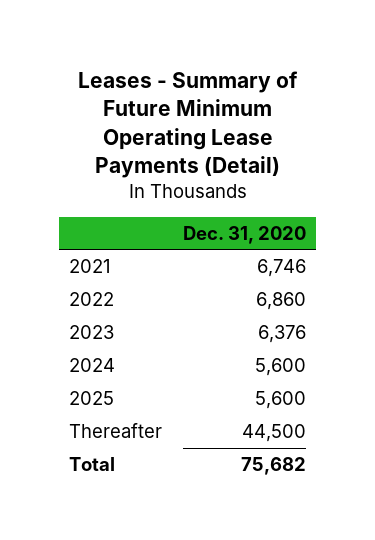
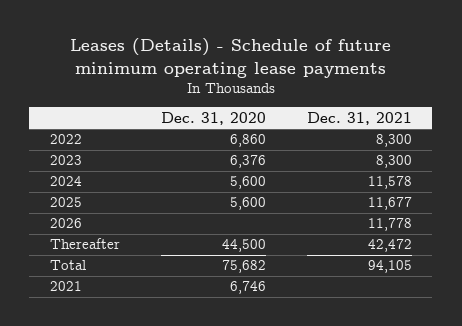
[77,70,298,179] Leases - Summary of Future Minimum Operating Lease Payments (Detail) -> [69,38,391,78] Leases (Details) - Schedule of future minimum operating lease payments
none -> [306,111,412,125] Dec. 31, 2021
none -> [49,218,82,229] 2026
[69,259,112,274] 2021 -> [49,281,82,292] 2021

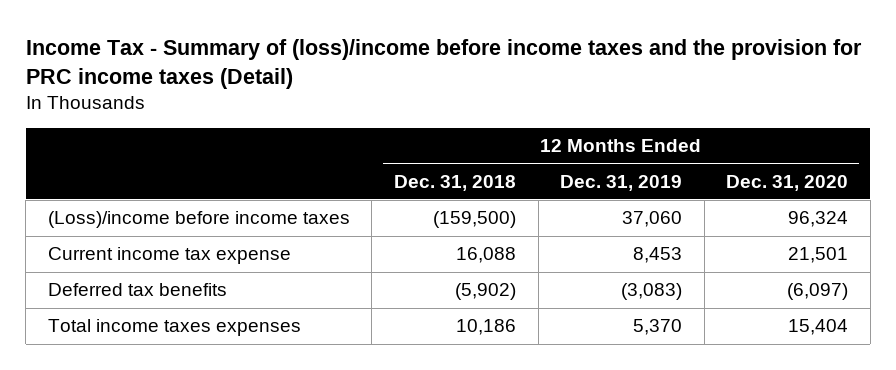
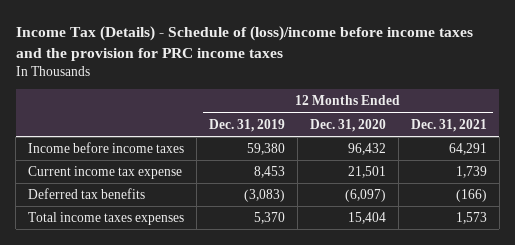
[25,38,862,89] Income Tax - Summary of (loss)/income before income taxes and the provision for PRC income taxes (Detail) -> [15,25,473,61] Income Tax (Details) - Schedule of (loss)/income before income taxes and the provision for PRC income taxes
[393,174,516,191] Dec. 31, 2018 -> none
none -> [410,118,487,132] Dec. 31, 2021
[47,211,350,229] (Loss)/income before income taxes -> [28,142,185,154] Income before income taxes
[622,211,683,228] 37,060 -> [246,143,285,156] 59,380
[788,211,849,228] 96,324 -> [347,143,386,156] 96,432

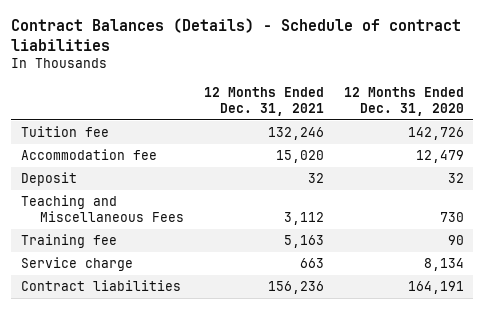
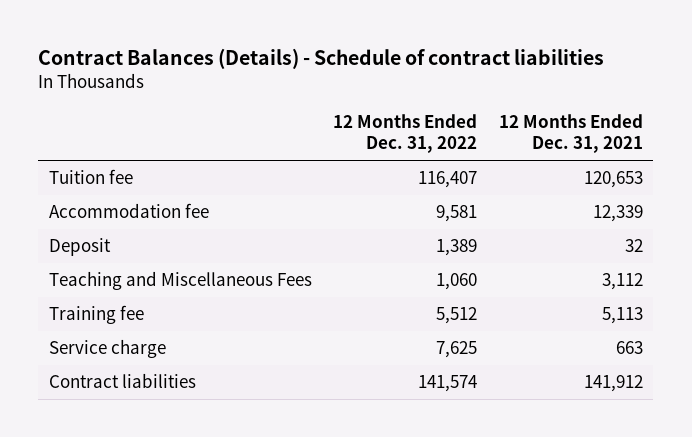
[343,86,464,117] 12 Months Ended Dec. 31, 2020 -> none
none -> [333,114,478,154] 12 Months Ended Dec. 31, 2022
[267,127,324,141] 132,246 -> [583,171,643,189] 120,653
[275,150,324,164] 15,020 -> [592,205,643,223] 12,339
[283,235,324,249] 5,163 -> [601,307,643,325] 5,113
[267,281,324,295] 156,236 -> [583,375,643,393] 141,912

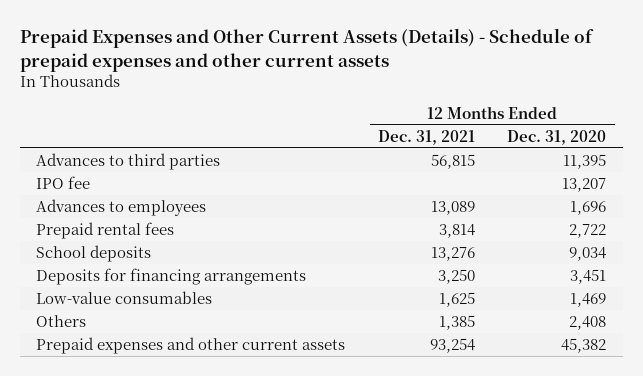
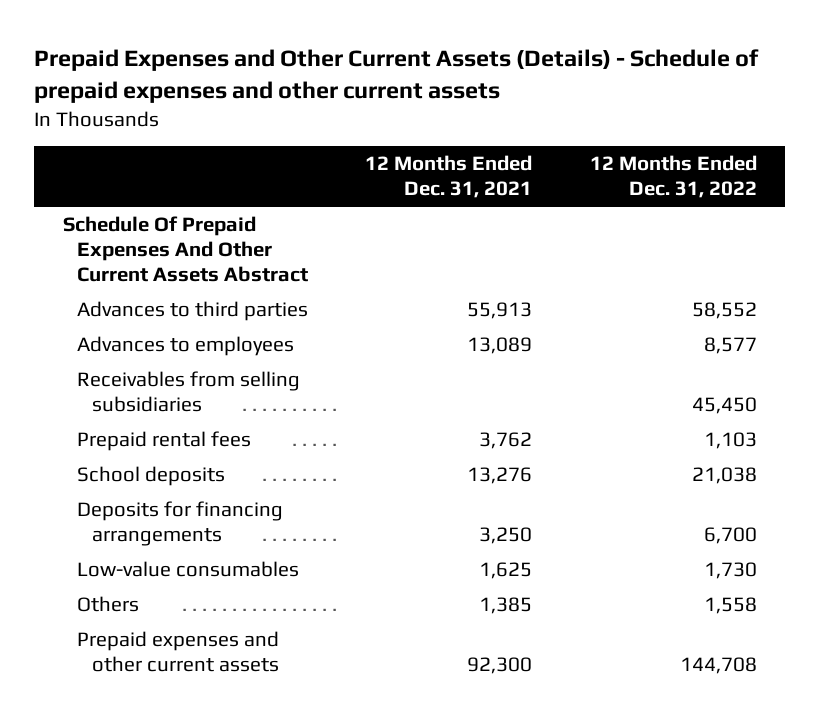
[507,129,607,145] Dec. 31, 2020 -> none
none -> [589,155,757,199] 12 Months Ended Dec. 31, 2022
[36,175,91,189] IPO fee -> none
none -> [62,216,309,283] Schedule Of Prepaid Expenses And Other Current Assets Abstract
[430,153,475,169] 56,815 -> [467,302,533,320] 55,913
none -> [77,371,301,413] Receivables from selling subsidiaries
[438,223,475,238] 3,814 -> [479,432,533,450] 3,762
[429,337,475,353] 93,254 -> [467,657,533,675] 92,300

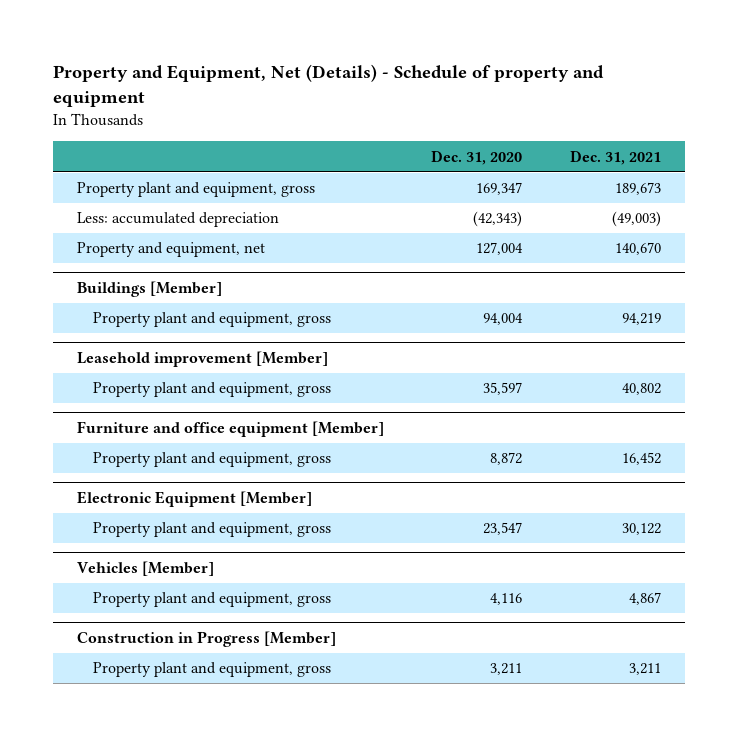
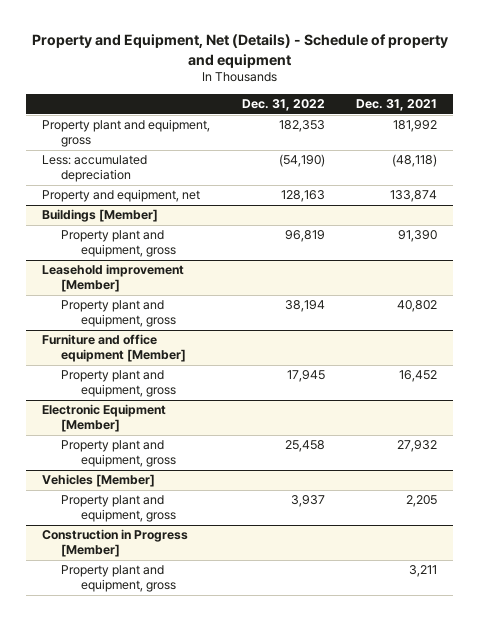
[431,149,523,165] Dec. 31, 2020 -> none
none -> [241,99,325,112] Dec. 31, 2022
[615,182,662,196] 189,673 -> [393,120,438,133] 181,992
[612,211,662,228] (49,003) -> [392,154,438,168] (48,118)
[615,242,662,256] 140,670 -> [390,190,438,203] 133,874
[622,313,662,326] 94,219 -> [398,230,438,243] 91,390
[622,523,662,536] 30,122 -> [397,440,438,453] 27,932
[629,592,662,606] 4,867 -> [406,495,438,508] 2,205

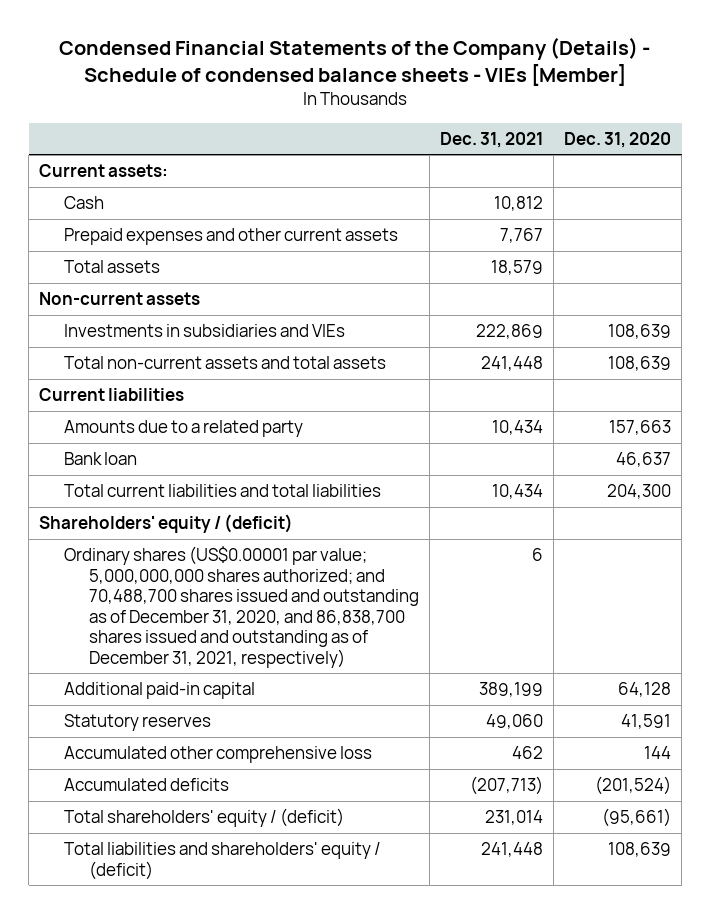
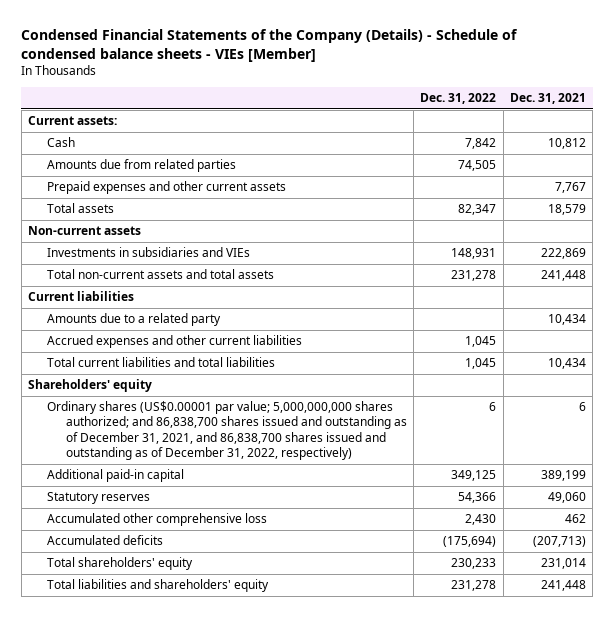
[564,131,672,148] Dec. 31, 2020 -> none
none -> [420,93,497,105] Dec. 31, 2022
none -> [46,159,236,173] Amounts due from related parties
[63,452,137,466] Bank loan -> none
none -> [46,335,302,349] Accrued expenses and other current liabilities
[39,514,294,534] Shareholders' equity / (deficit) -> [28,379,153,393] Shareholders' equity
[63,546,419,668] Ordinary shares (US$0.00001 par value; 5,000,000,000 shares authorized; and 70,488,700 shares issued and outstanding as of December 31, 2020, and 86,838,700 shares issued and outstanding as of December 31, 2021, respectively) -> [46,401,407,460] Ordinary shares (US$0.00001 par value; 5,000,000,000 shares authorized; and 86,838,700 shares issued and outstanding as of December 31, 2021, and 86,838,700 shares issued and outstanding as of December 31, 2022, respectively)
[63,808,344,828] Total shareholders' equity / (deficit) -> [46,557,193,571] Total shareholders' equity
[63,842,381,880] Total liabilities and shareholders' equity / (deficit) -> [46,579,269,593] Total liabilities and shareholders' equity

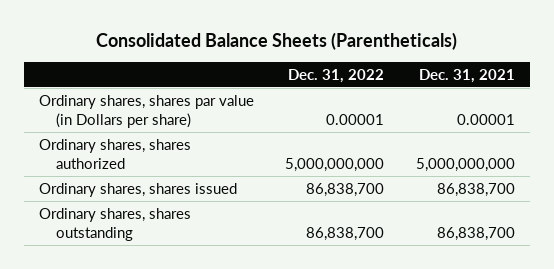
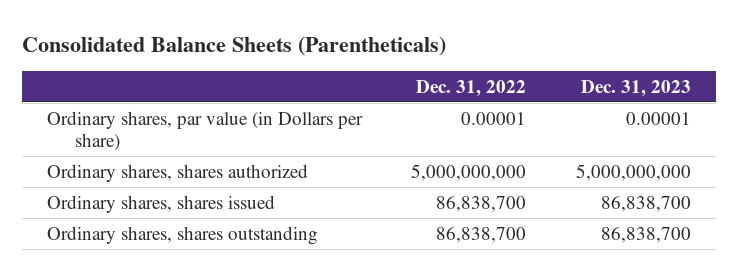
[418,68,515,83] Dec. 31, 2021 -> none
none -> [581,79,692,97] Dec. 31, 2023
[39,94,255,129] Ordinary shares, shares par value (in Dollars per share) -> [46,110,363,152] Ordinary shares, par value (in Dollars per share)

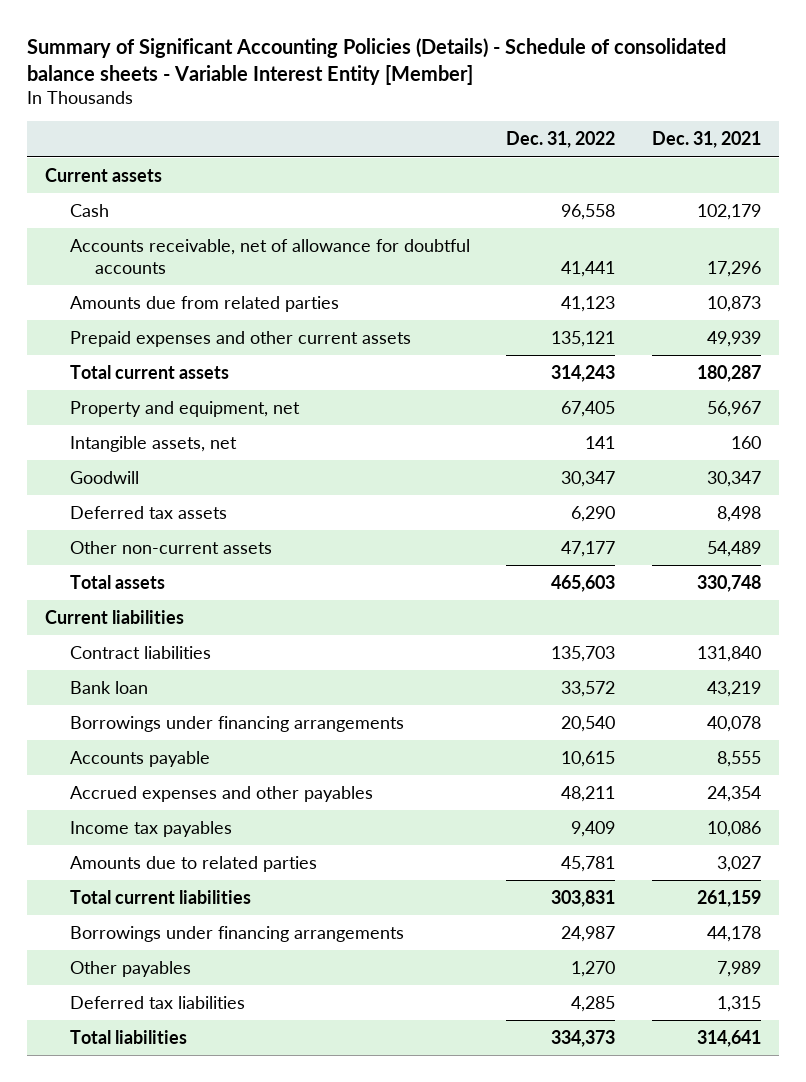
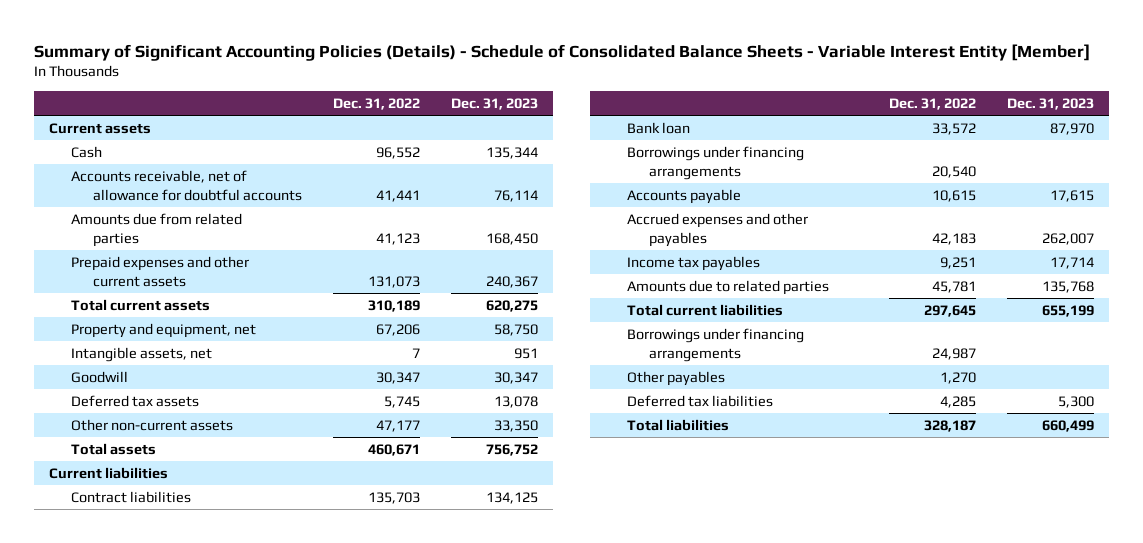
[27,37,727,85] Summary of Significant Accounting Policies (Details) - Schedule of consolidated balance sheets - Variable Interest Entity [Member] -> [33,43,1090,61] Summary of Significant Accounting Policies (Details) - Schedule of Consolidated Balance Sheets - Variable Interest Entity [Member]
[651,131,761,149] Dec. 31, 2021 -> none
none -> [450,97,538,110] Dec. 31, 2023
[561,203,616,220] 96,558 -> [375,146,420,159] 96,552
[551,330,616,347] 135,121 -> [367,275,420,288] 131,073
[551,364,616,382] 314,243 -> [367,299,420,312] 310,189
[561,400,616,417] 67,405 -> [375,323,420,336] 67,206
[585,435,616,449] 141 -> [411,347,420,358] 7
[571,505,616,522] 6,290 -> [383,395,420,408] 5,745
[551,574,616,592] 465,603 -> [367,443,420,456] 460,671
[561,785,616,802] 48,211 -> [931,232,976,245] 42,183
[571,820,616,837] 9,409 -> [939,256,976,269] 9,251
[551,889,616,907] 303,831 -> [923,304,976,317] 297,645
[551,1029,616,1047] 334,373 -> [923,419,976,432] 328,187

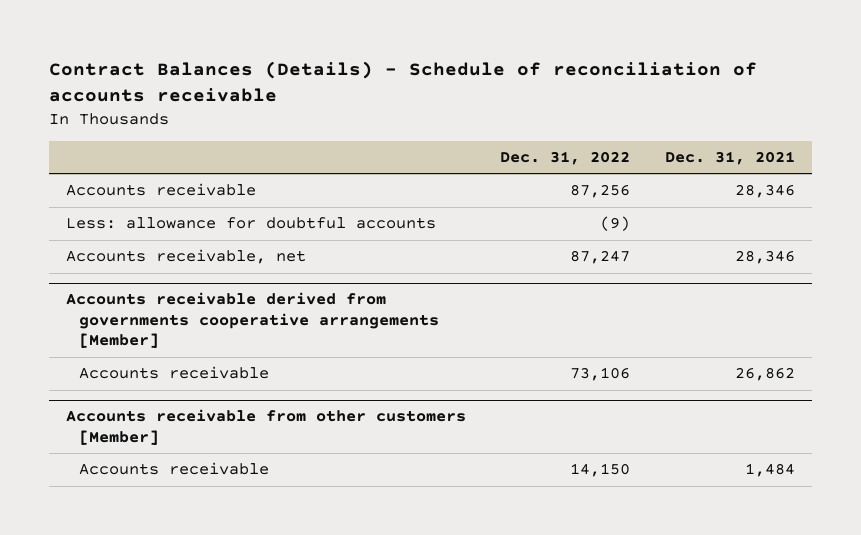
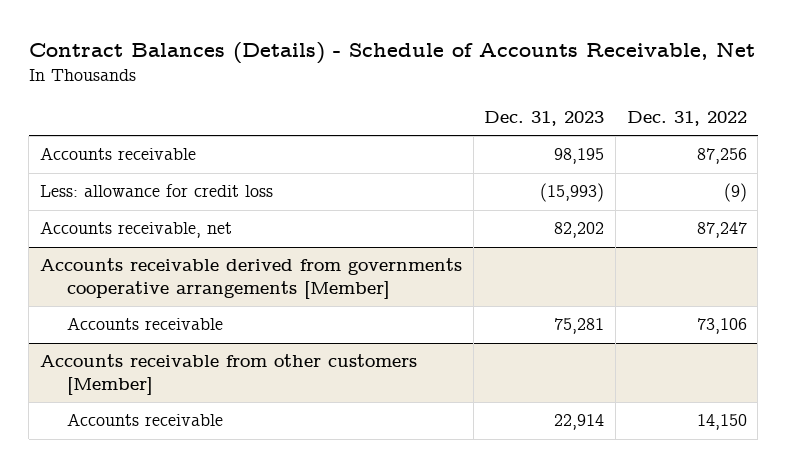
[49,61,758,103] Contract Balances (Details) - Schedule of reconciliation of accounts receivable -> [28,41,755,64] Contract Balances (Details) - Schedule of Accounts Receivable, Net
[664,150,795,165] Dec. 31, 2021 -> none
none -> [484,111,605,127] Dec. 31, 2023
[66,217,437,230] Less: allowance for doubtful accounts -> [40,184,274,198] Less: allowance for credit loss

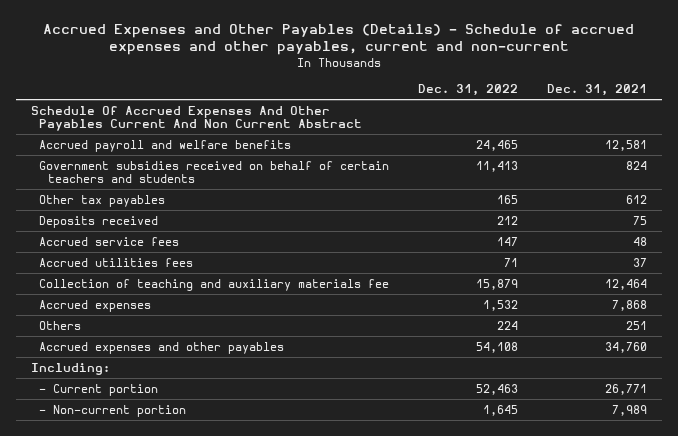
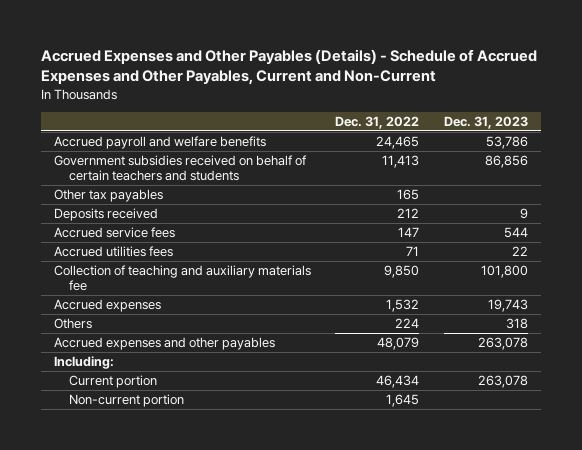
[43,23,635,56] Accrued Expenses and Other Payables (Details) - Schedule of accrued expenses and other payables, current and non-current -> [41,49,538,86] Accrued Expenses and Other Payables (Details) - Schedule of Accrued Expenses and Other Payables, Current and Non-Current
[547,83,648,96] Dec. 31, 2021 -> none
none -> [444,115,529,129] Dec. 31, 2023
[30,105,363,132] Schedule Of Accrued Expenses And Other Payables Current And Non Current Abstract -> none
[476,278,519,290] 15,879 -> [384,265,420,279] 9,850
[476,341,519,353] 54,108 -> [377,337,420,351] 48,079
[39,383,159,396] - Current portion -> [68,375,157,389] Current portion
[476,383,519,395] 52,463 -> [376,375,420,389] 46,434
[39,404,187,417] - Non-current portion -> [68,394,184,408] Non-current portion

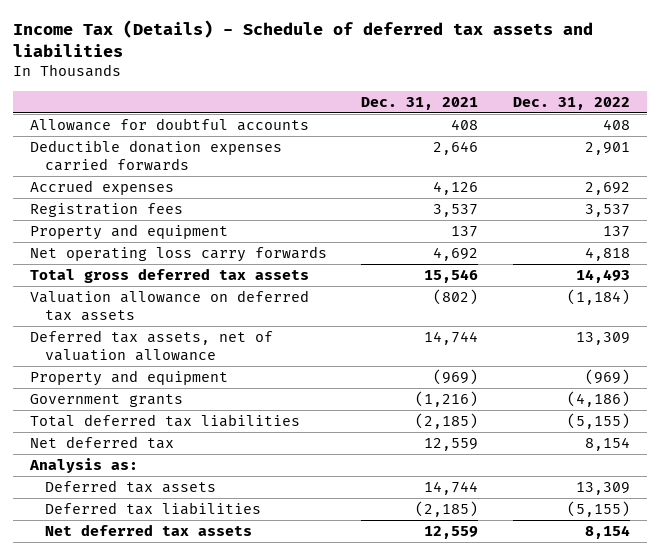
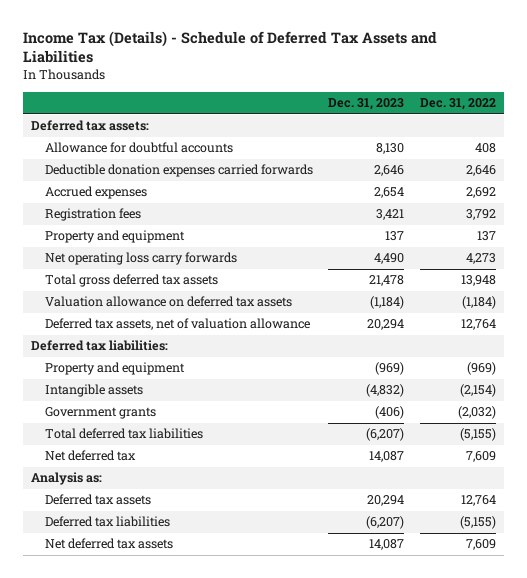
[12,20,593,58] Income Tax (Details) - Schedule of deferred tax assets and liabilities -> [23,30,438,64] Income Tax (Details) - Schedule of Deferred Tax Assets and Liabilities
[361,96,479,110] Dec. 31, 2021 -> none
none -> [328,98,405,111] Dec. 31, 2023
none -> [31,120,150,132] Deferred tax assets:
[584,142,630,156] 2,901 -> [465,165,496,177] 2,646
[584,204,630,218] 3,537 -> [465,209,496,221] 3,792
[584,247,630,262] 4,818 -> [465,253,496,265] 4,273
[575,269,630,284] 14,493 -> [460,275,496,287] 13,948
[575,332,630,346] 13,309 -> [460,319,496,331] 12,764
none -> [31,340,169,352] Deferred tax liabilities:
none -> [44,384,143,398] Intangible assets
[566,391,630,408] (4,186) -> [457,406,496,420] (2,032)
[584,437,630,452] 8,154 -> [465,451,496,463] 7,609
[575,482,630,496] 13,309 -> [460,495,496,507] 12,764
[584,525,630,540] 8,154 -> [465,539,496,551] 7,609

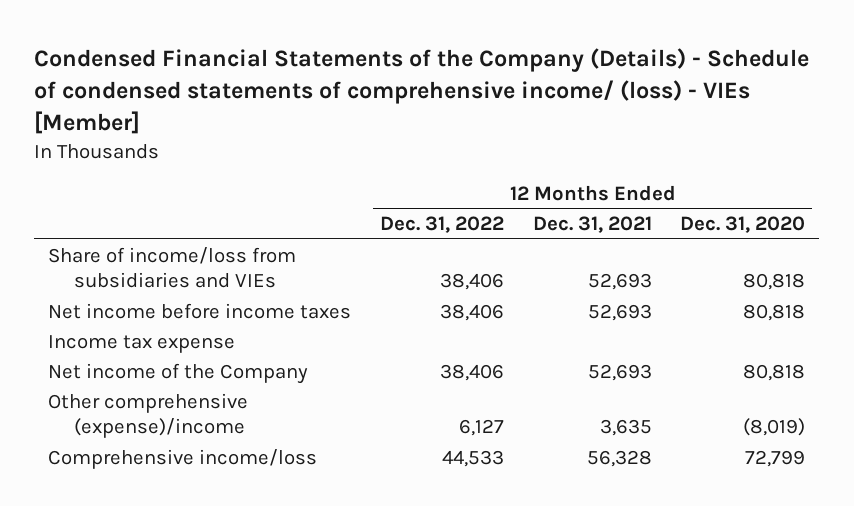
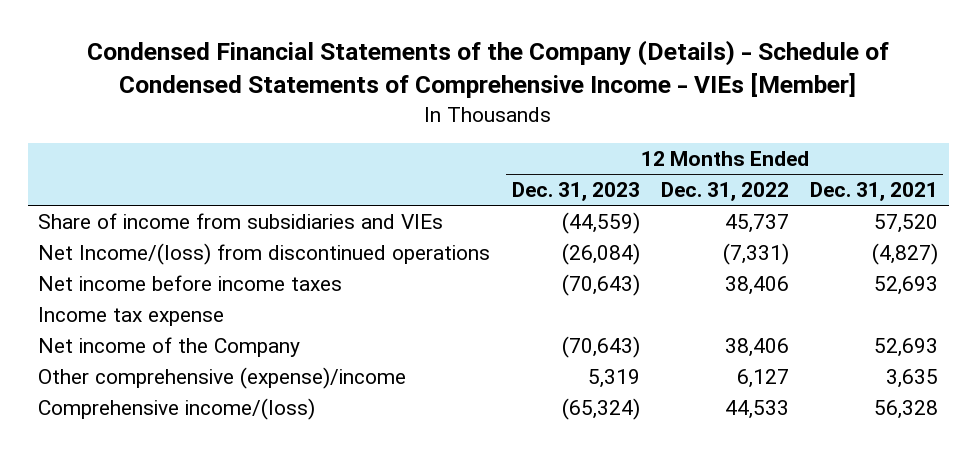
[34,48,810,134] Condensed Financial Statements of the Company (Details) - Schedule of condensed statements of comprehensive income/ (loss) - VIEs [Member] -> [87,40,890,99] Condensed Financial Statements of the Company (Details) - Schedule of Condensed Statements of Comprehensive Income - VIEs [Member]
[680,216,806,234] Dec. 31, 2020 -> none
none -> [511,182,640,202] Dec. 31, 2023
[48,246,297,289] Share of income/loss from subsidiaries and VIEs -> [38,213,444,230] Share of income from subsidiaries and VIEs
[440,273,505,291] 38,406 -> [724,214,789,234] 45,737
[587,273,652,291] 52,693 -> [874,214,939,234] 57,520
none -> [38,243,491,266] Net Income/(loss) from discontinued operations
[48,448,318,469] Comprehensive income/loss -> [38,398,316,421] Comprehensive income/(loss)

